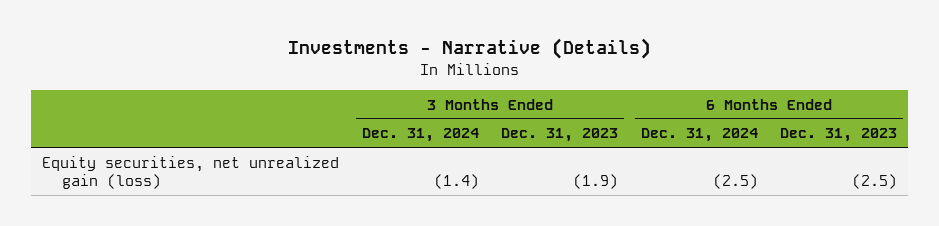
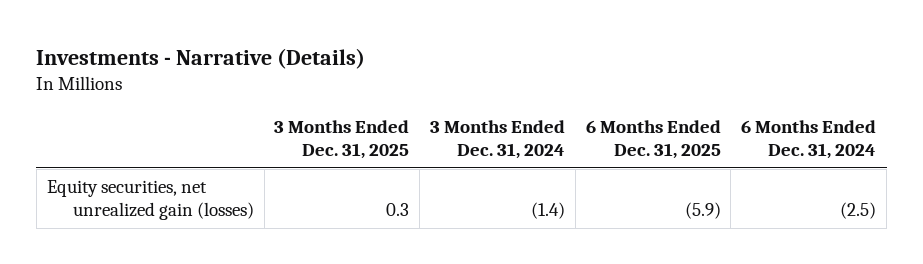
[501,128,619,143] Dec. 31, 2023 -> none
[780,128,898,143] Dec. 31, 2023 -> none
none -> [274,120,410,160] 3 Months Ended Dec. 31, 2025
none -> [585,120,721,160] 6 Months Ended Dec. 31, 2025
[42,155,340,189] Equity securities, net unrealized gain (loss) -> [46,180,254,221] Equity securities, net unrealized gain (losses)

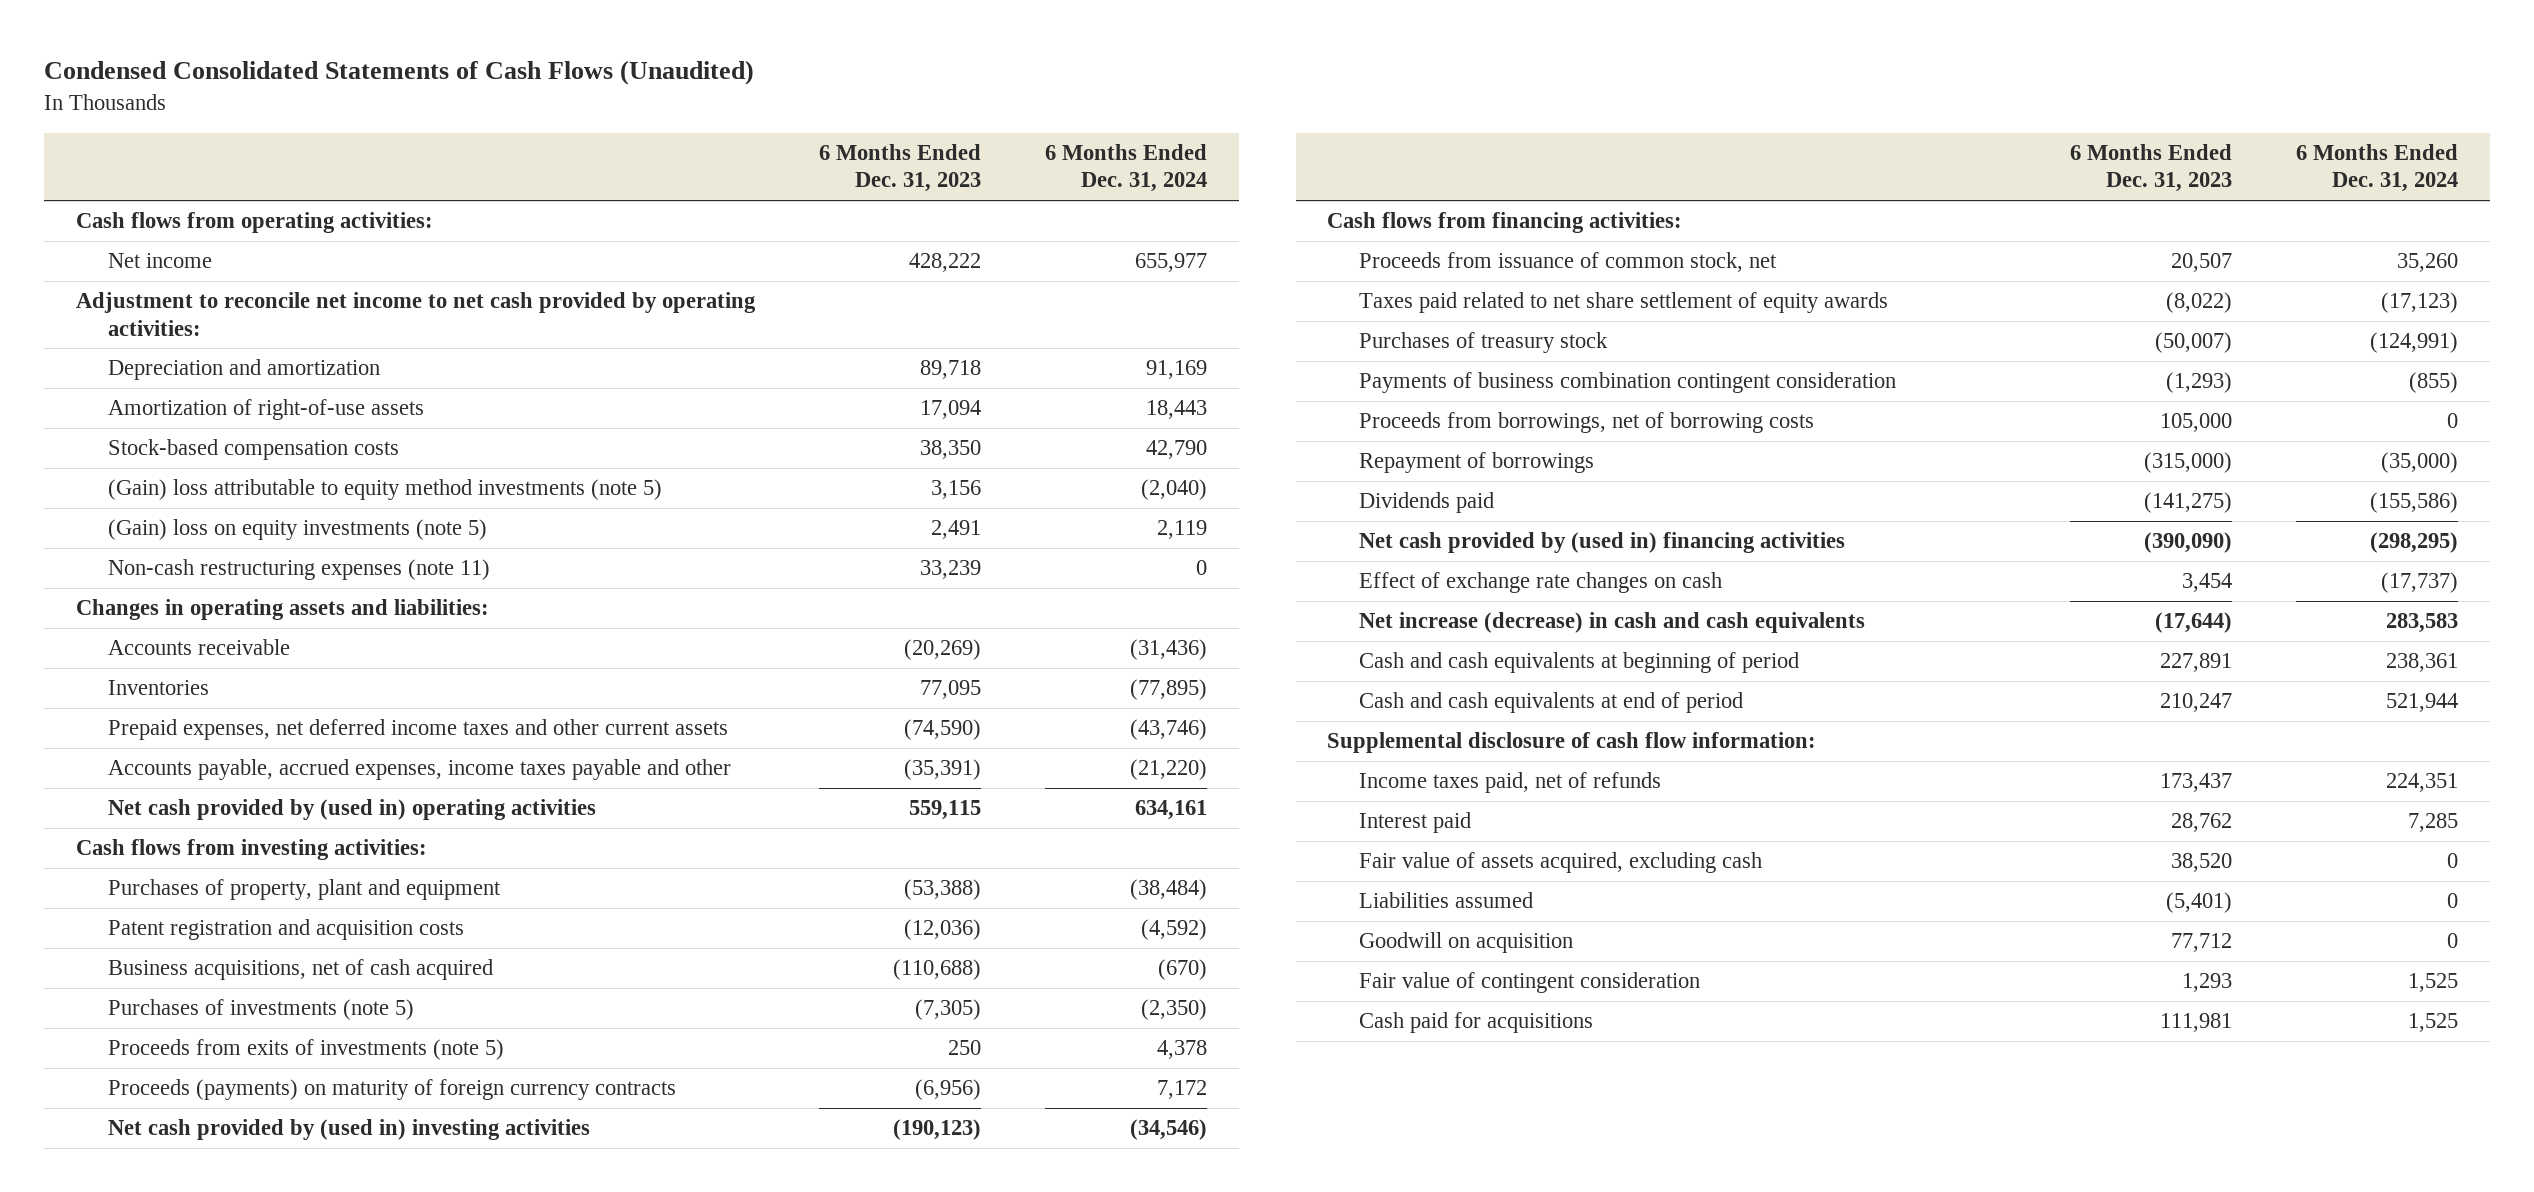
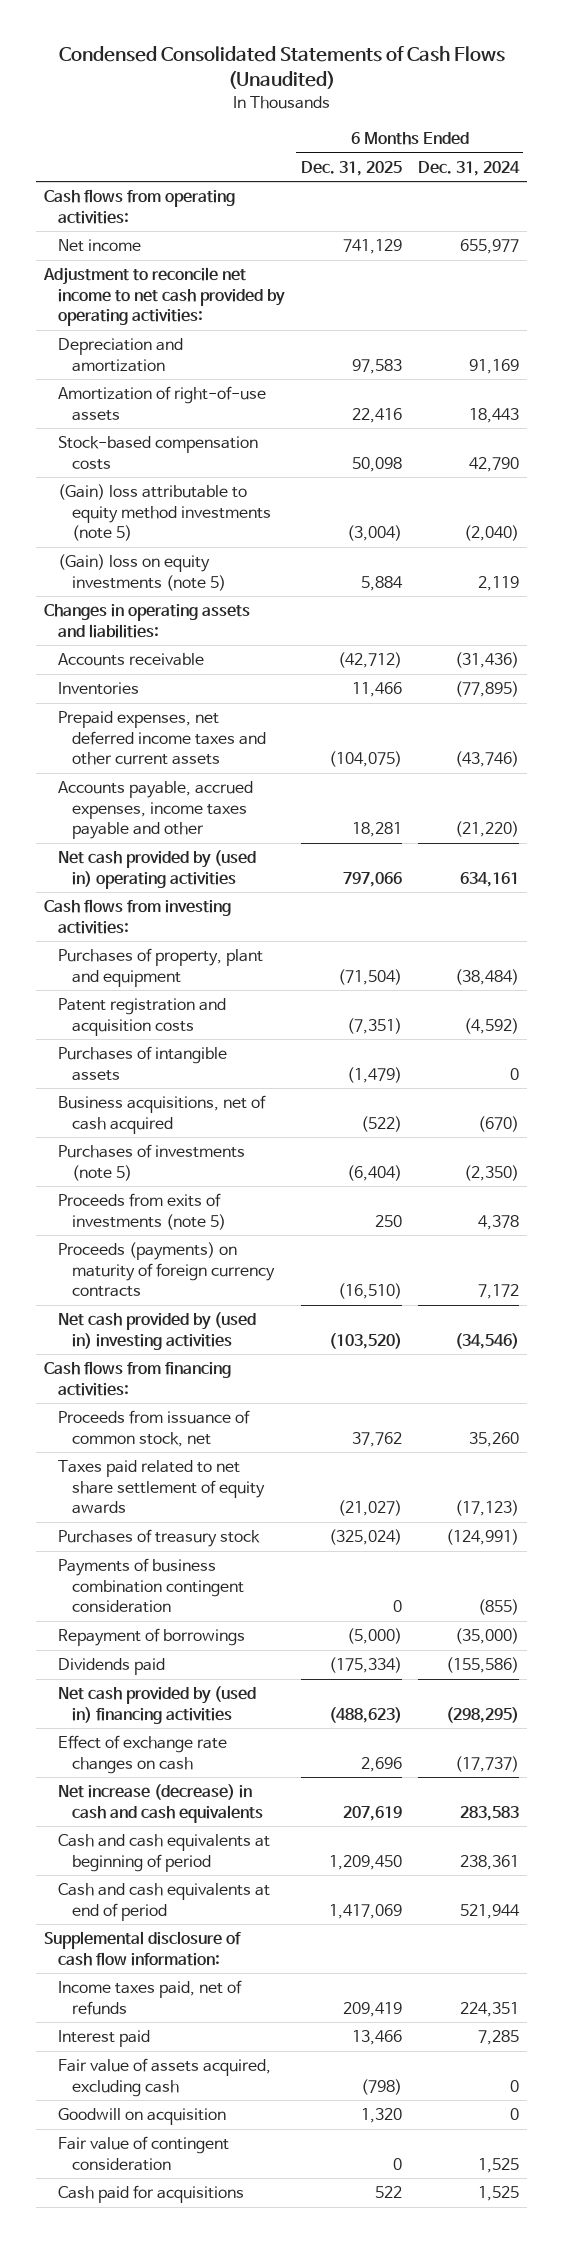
[818,144,981,193] 6 Months Ended Dec. 31, 2023 -> none
none -> [300,160,402,176] Dec. 31, 2025
[108,559,491,581] Non-cash restructuring expenses (note 11) -> none
none -> [57,1046,227,1081] Purchases of intangible assets
[1359,412,1815,434] Proceeds from borrowings, net of borrowing costs -> none
[1359,892,1534,909] Liabilities assumed -> none

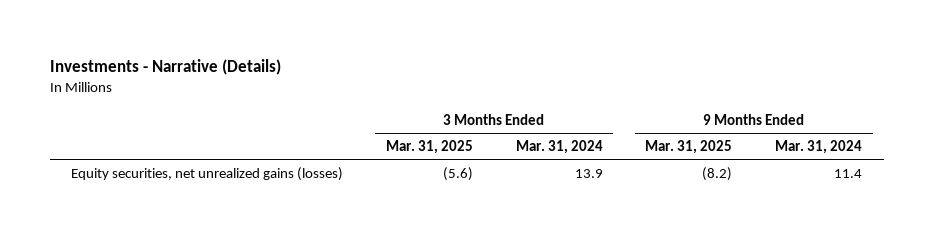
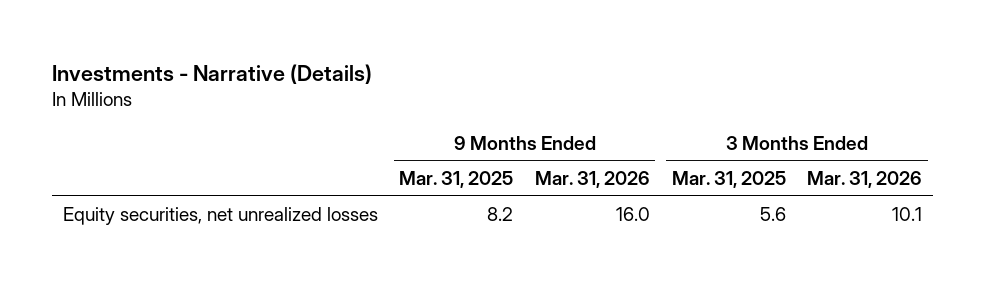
[515,140,603,155] Mar. 31, 2024 -> none
[775,140,863,155] Mar. 31, 2024 -> none
none -> [534,171,650,189] Mar. 31, 2026
none -> [807,171,923,189] Mar. 31, 2026
[71,166,344,181] Equity securities, net unrealized gains (losses) -> [62,207,378,226] Equity securities, net unrealized losses
[442,166,473,181] (5.6) -> [759,207,786,222] 5.6
[702,166,733,181] (8.2) -> [487,207,514,222] 8.2

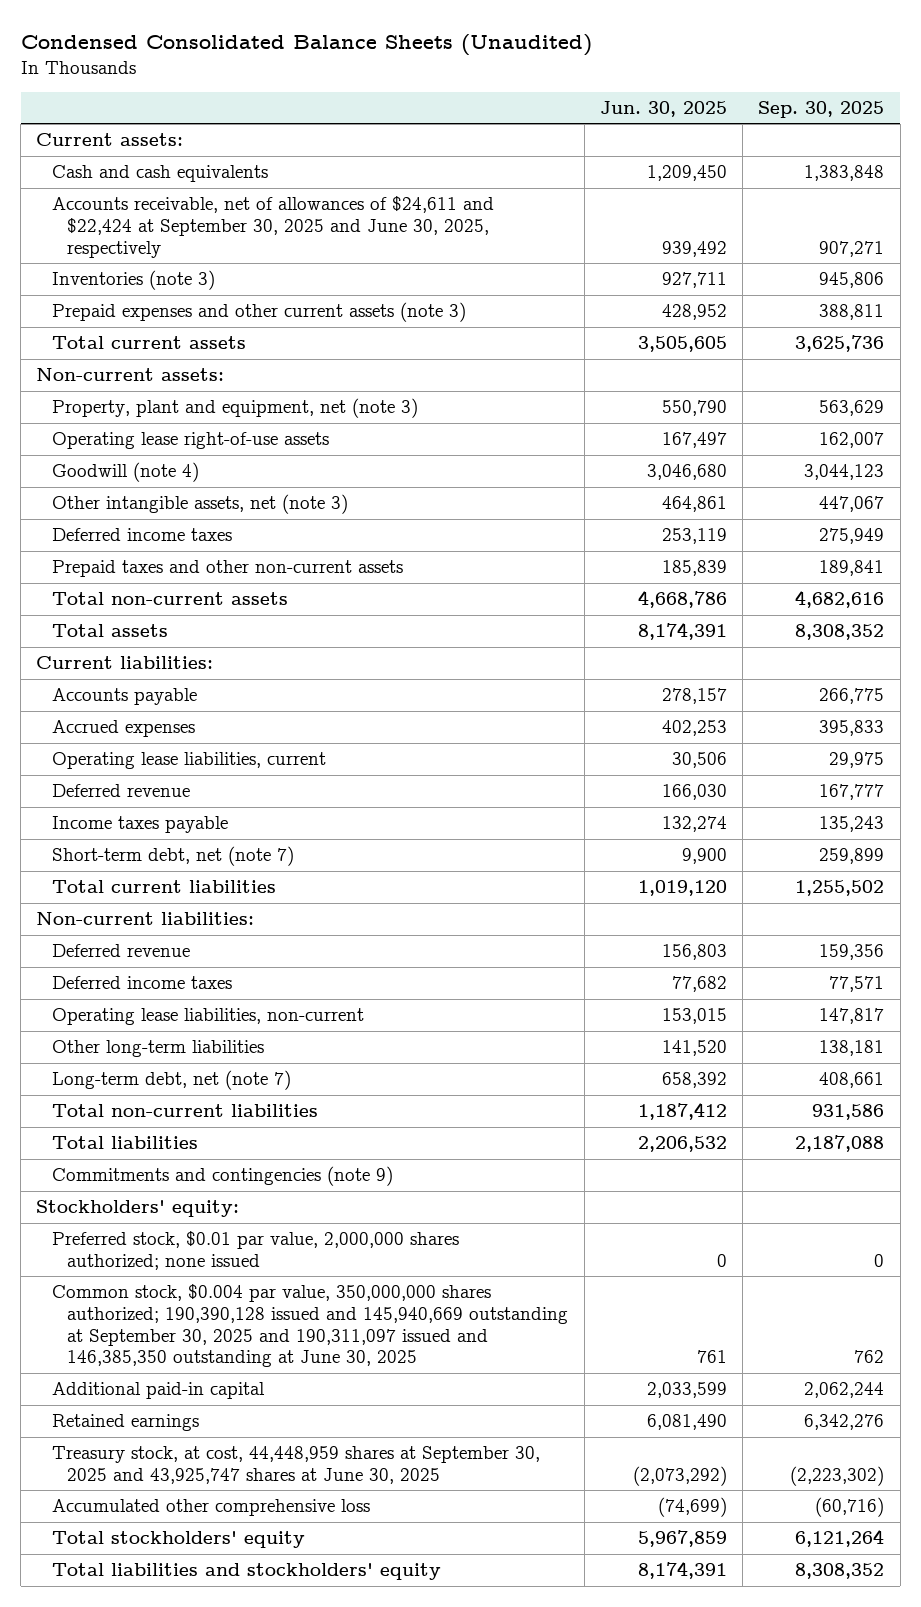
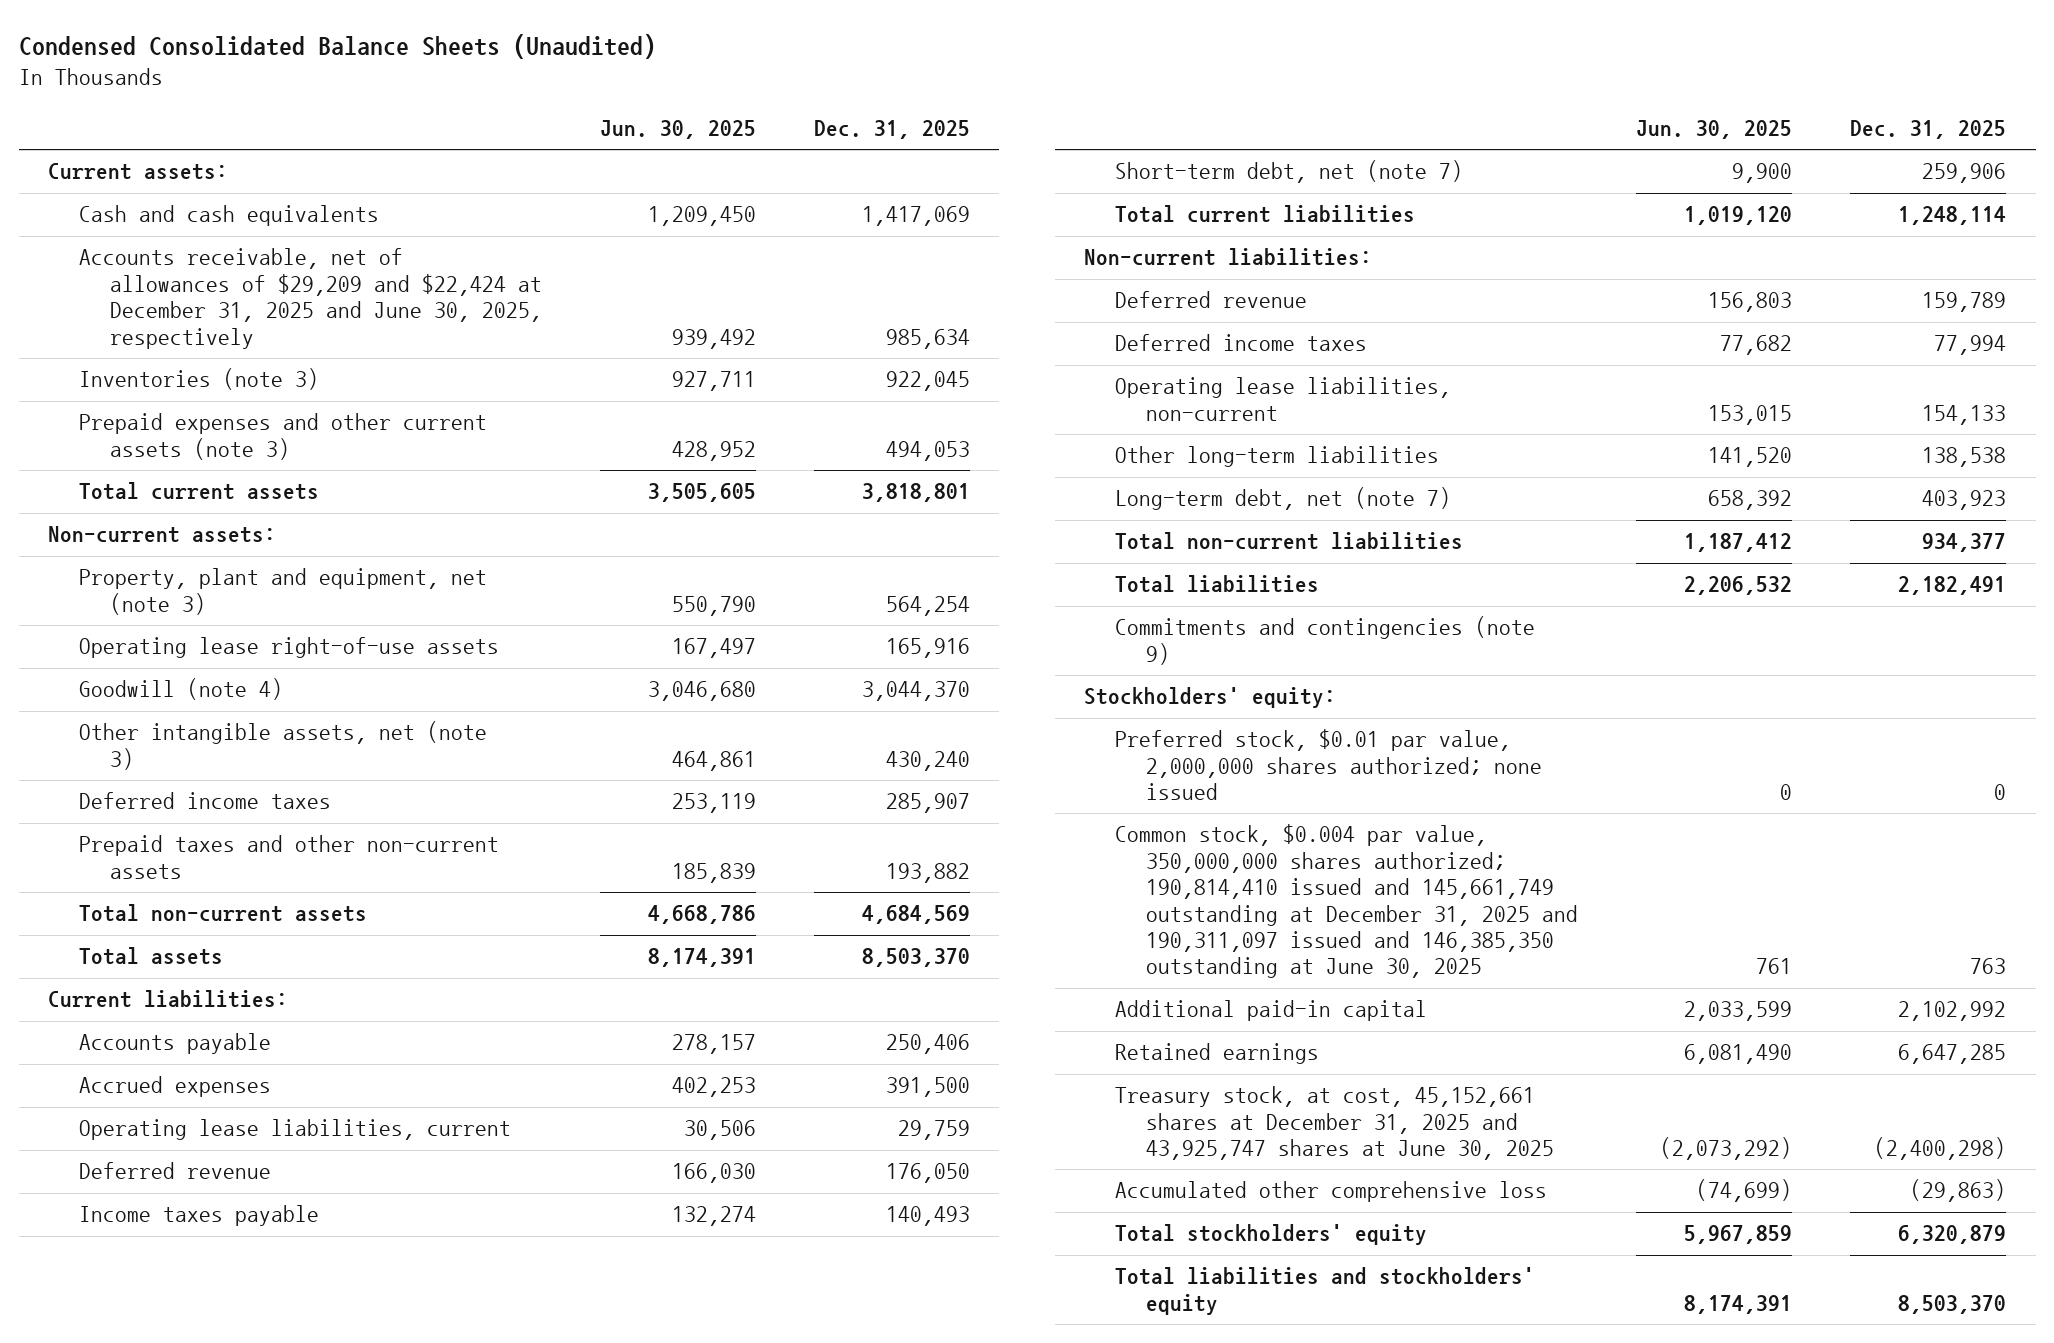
[758,101,885,119] Sep. 30, 2025 -> none
none -> [813,119,970,139] Dec. 31, 2025
[51,196,494,258] Accounts receivable, net of allowances of $24,611 and $22,424 at September 30, 2025 and June 30, 2025, respectively -> [78,248,542,349] Accounts receivable, net of allowances of $29,209 and $22,424 at December 31, 2025 and June 30, 2025, respectively
[51,1284,569,1368] Common stock, $0.004 par value, 350,000,000 shares authorized; 190,390,128 issued and 145,940,669 outstanding at September 30, 2025 and 190,311,097 issued and 146,385,350 outstanding at June 30, 2025 -> [1115,824,1579,979] Common stock, $0.004 par value, 350,000,000 shares authorized; 190,814,410 issued and 145,661,749 outstanding at December 31, 2025 and 190,311,097 issued and 146,385,350 outstanding at June 30, 2025
[51,1446,540,1484] Treasury stock, at cost, 44,448,959 shares at September 30, 2025 and 43,925,747 shares at June 30, 2025 -> [1115,1086,1555,1161] Treasury stock, at cost, 45,152,661 shares at December 31, 2025 and 43,925,747 shares at June 30, 2025

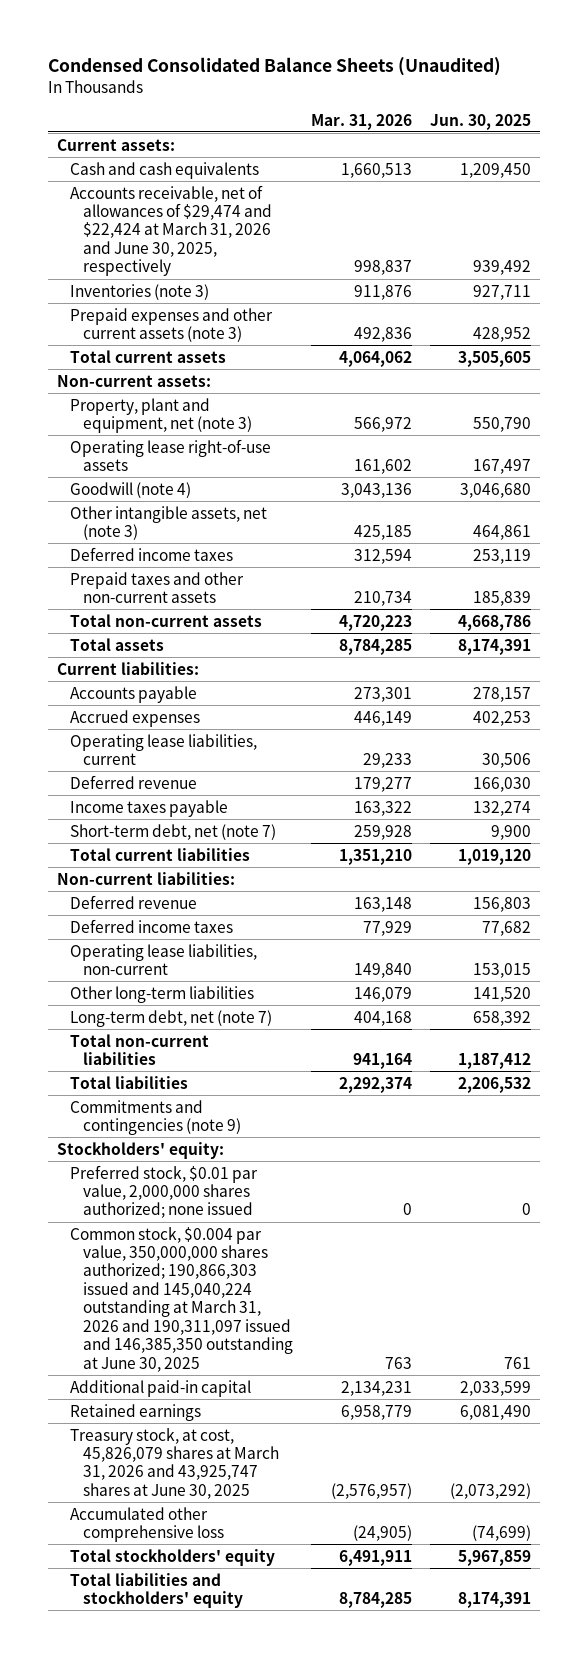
[813,119,970,139] Dec. 31, 2025 -> none
none -> [310,113,412,130] Mar. 31, 2026
[78,248,542,349] Accounts receivable, net of allowances of $29,209 and $22,424 at December 31, 2025 and June 30, 2025, respectively -> [70,184,272,277] Accounts receivable, net of allowances of $29,474 and $22,424 at March 31, 2026 and June 30, 2025, respectively
[1115,824,1579,979] Common stock, $0.004 par value, 350,000,000 shares authorized; 190,814,410 issued and 145,661,749 outstanding at December 31, 2025 and 190,311,097 issued and 146,385,350 outstanding at June 30, 2025 -> [70,1226,293,1372] Common stock, $0.004 par value, 350,000,000 shares authorized; 190,866,303 issued and 145,040,224 outstanding at March 31, 2026 and 190,311,097 issued and 146,385,350 outstanding at June 30, 2025
[1115,1086,1555,1161] Treasury stock, at cost, 45,152,661 shares at December 31, 2025 and 43,925,747 shares at June 30, 2025 -> [70,1427,279,1499] Treasury stock, at cost, 45,826,079 shares at March 31, 2026 and 43,925,747 shares at June 30, 2025

